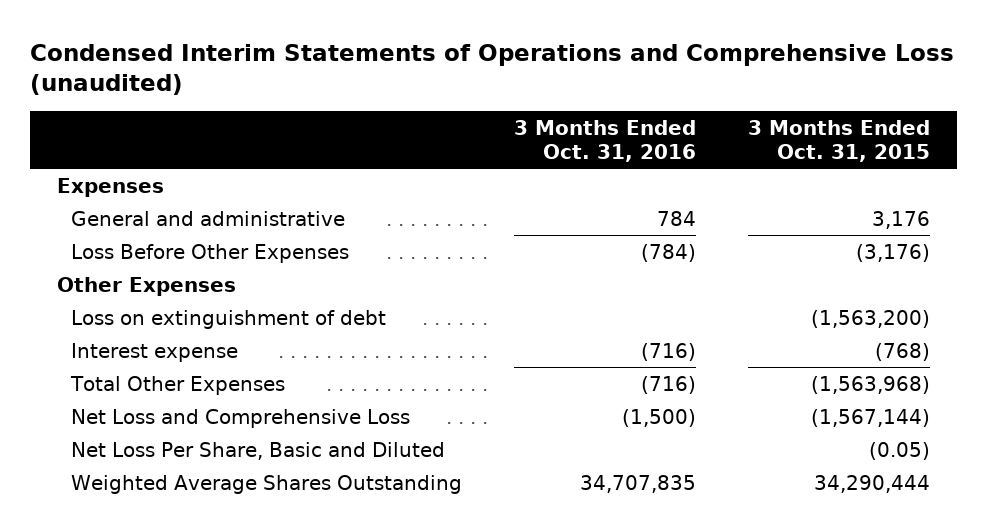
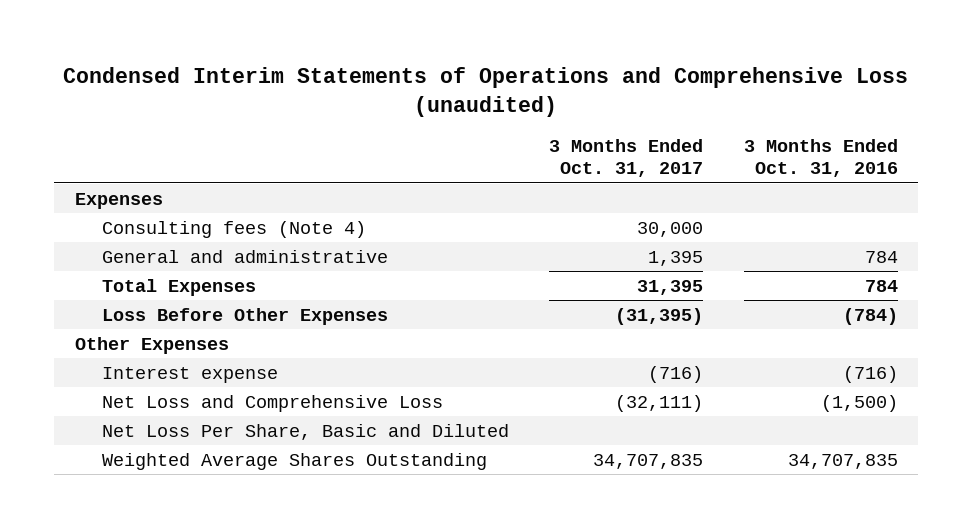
[748,119,931,162] 3 Months Ended Oct. 31, 2015 -> none
none -> [549,138,704,178] 3 Months Ended Oct. 31, 2017
none -> [101,220,366,238] Consulting fees (Note 4)
none -> [101,278,256,296] Total Expenses
[70,309,386,329] Loss on extinguishment of debt -> none
[69,375,285,395] Total Other Expenses -> none

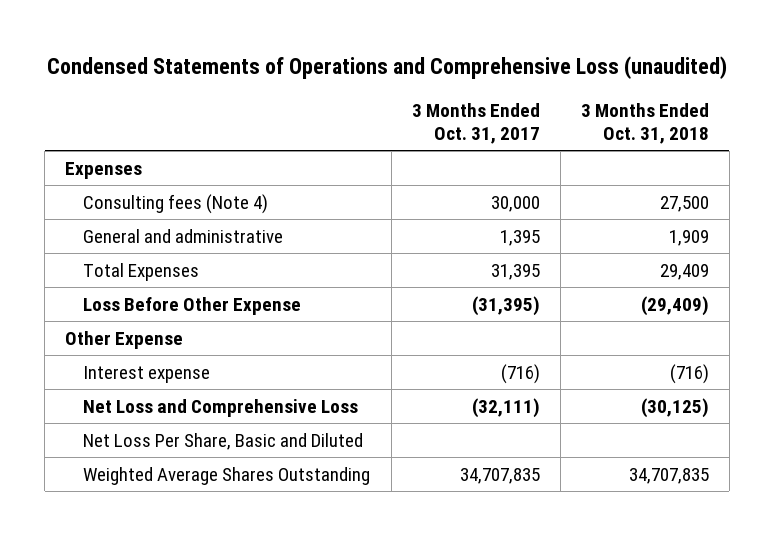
[63,67,909,118] Condensed Interim Statements of Operations and Comprehensive Loss (unaudited) -> [46,55,727,79] Condensed Statements of Operations and Comprehensive Loss (unaudited)
[744,138,899,178] 3 Months Ended Oct. 31, 2016 -> none
none -> [580,102,709,144] 3 Months Ended Oct. 31, 2018
[101,307,388,325] Loss Before Other Expenses -> [83,296,302,315] Loss Before Other Expense
[74,336,229,354] Other Expenses -> [65,330,184,349] Other Expense

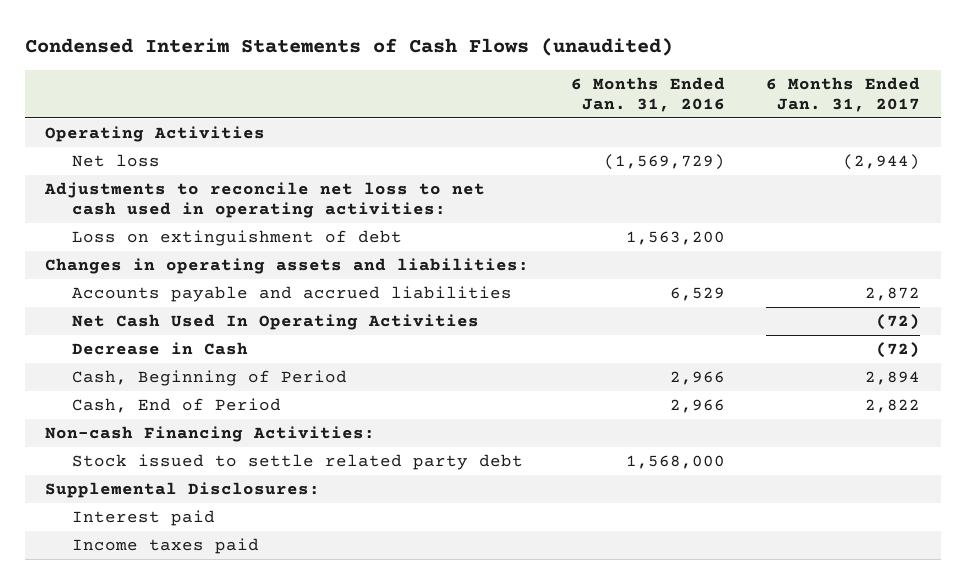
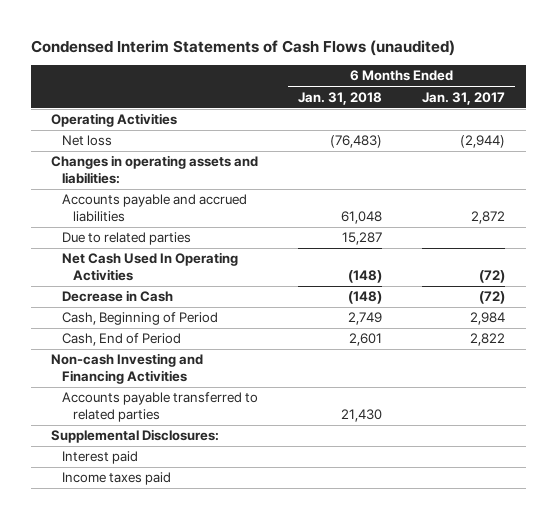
[570,76,725,113] 6 Months Ended Jan. 31, 2016 -> none
none -> [298,91,383,105] Jan. 31, 2018
[44,182,486,219] Adjustments to reconcile net loss to net cash used in operating activities: -> none
[71,230,402,247] Loss on extinguishment of debt -> none
none -> [62,232,192,246] Due to related parties
[864,371,920,386] 2,894 -> [470,312,506,326] 2,984
[71,454,523,471] Stock issued to settle related party debt -> none
[45,426,376,443] Non-cash Financing Activities: -> [50,353,203,385] Non-cash Investing and Financing Activities
none -> [62,392,259,423] Accounts payable transferred to related parties

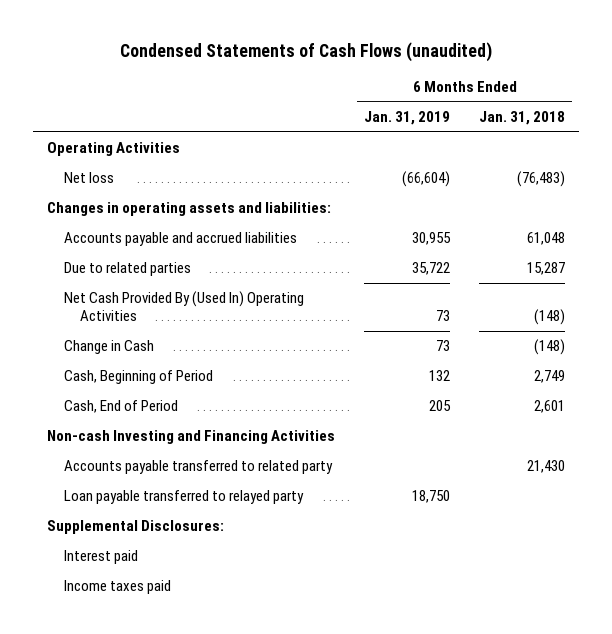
[30,39,455,56] Condensed Interim Statements of Cash Flows (unaudited) -> [120,41,493,62] Condensed Statements of Cash Flows (unaudited)
[422,91,506,105] Jan. 31, 2017 -> none
none -> [364,111,451,126] Jan. 31, 2019
[62,252,239,282] Net Cash Used In Operating Activities -> [63,291,304,322] Net Cash Provided By (Used In) Operating Activities
[62,290,174,303] Decrease in Cash -> [63,340,154,355] Change in Cash
[62,392,259,423] Accounts payable transferred to related parties -> [63,460,333,475] Accounts payable transferred to related party
none -> [63,490,304,505] Loan payable transferred to relayed party

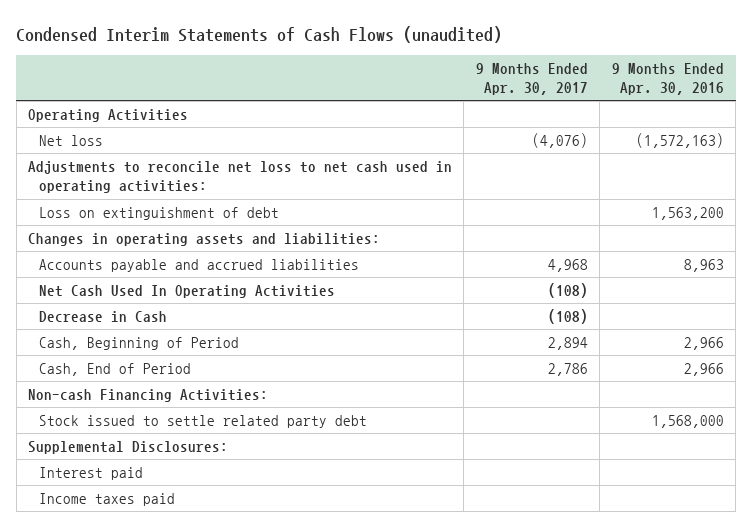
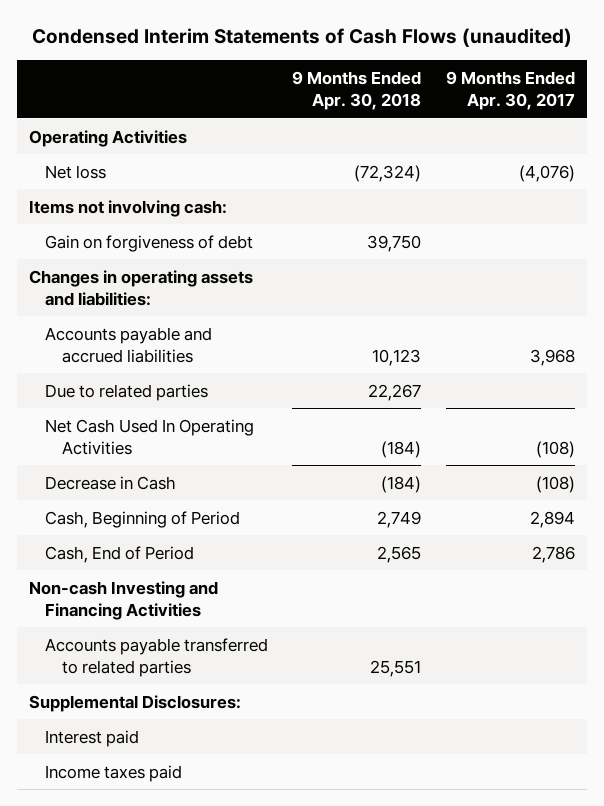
[611,62,724,96] 9 Months Ended Apr. 30, 2016 -> none
none -> [292,70,422,111] 9 Months Ended Apr. 30, 2018
[27,160,452,194] Adjustments to reconcile net loss to net cash used in operating activities: -> none
[39,206,280,220] Loss on extinguishment of debt -> none
none -> [29,199,228,217] Items not involving cash:
none -> [45,234,254,252] Gain on forgiveness of debt
[547,258,588,272] 4,968 -> [529,348,575,366] 3,968
none -> [45,383,209,401] Due to related parties
[39,414,368,428] Stock issued to settle related party debt -> none
[27,388,268,402] Non-cash Financing Activities: -> [29,580,219,620] Non-cash Investing and Financing Activities
none -> [45,637,269,677] Accounts payable transferred to related parties

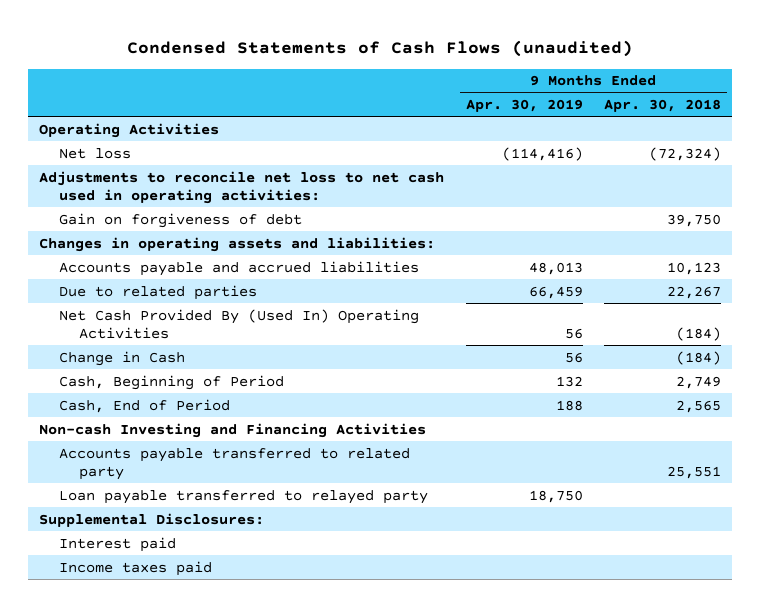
[31,28,572,48] Condensed Interim Statements of Cash Flows (unaudited) -> [127,39,634,57] Condensed Statements of Cash Flows (unaudited)
[445,70,575,111] 9 Months Ended Apr. 30, 2017 -> none
none -> [465,98,583,112] Apr. 30, 2019
[29,199,228,217] Items not involving cash: -> none
none -> [39,170,445,205] Adjustments to reconcile net loss to net cash used in operating activities:
[45,418,255,455] Net Cash Used In Operating Activities -> [59,308,420,340] Net Cash Provided By (Used In) Operating Activities
[45,475,177,490] Decrease in Cash -> [59,350,186,366] Change in Cash
[45,637,269,677] Accounts payable transferred to related parties -> [59,447,411,481] Accounts payable transferred to related party
none -> [59,489,429,504] Loan payable transferred to relayed party

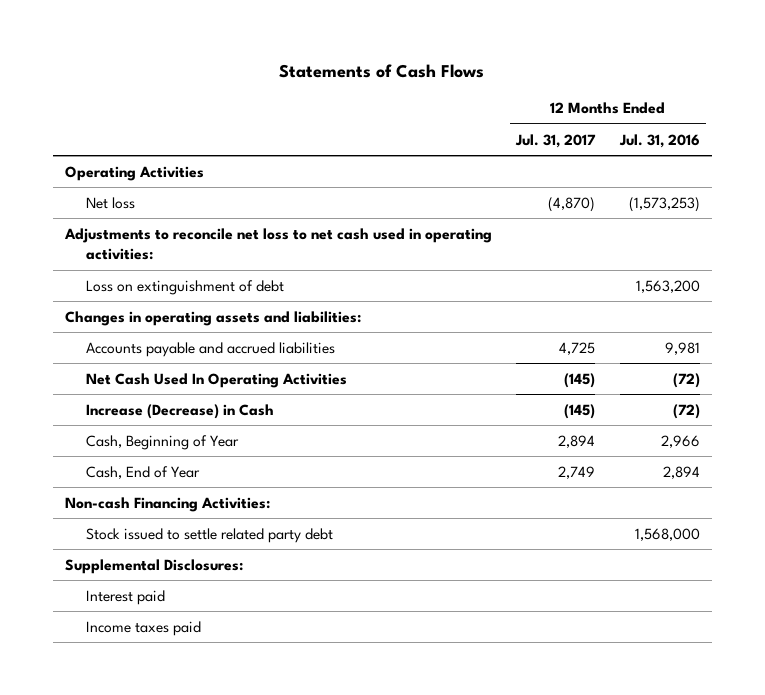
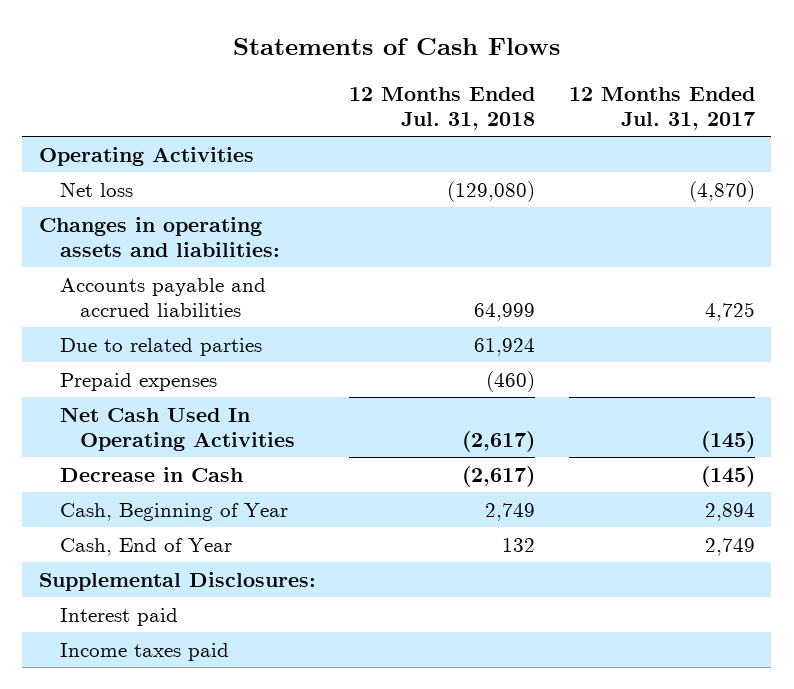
[618,133,700,148] Jul. 31, 2016 -> none
none -> [349,87,536,130] 12 Months Ended Jul. 31, 2018
[63,227,492,260] Adjustments to reconcile net loss to net cash used in operating activities: -> none
[86,279,285,295] Loss on extinguishment of debt -> none
none -> [59,337,262,356] Due to related parties
none -> [59,372,217,391] Prepaid expenses
[86,403,275,419] Increase (Decrease) in Cash -> [59,466,243,482] Decrease in Cash
[64,496,270,512] Non-cash Financing Activities: -> none
[86,527,334,543] Stock issued to settle related party debt -> none

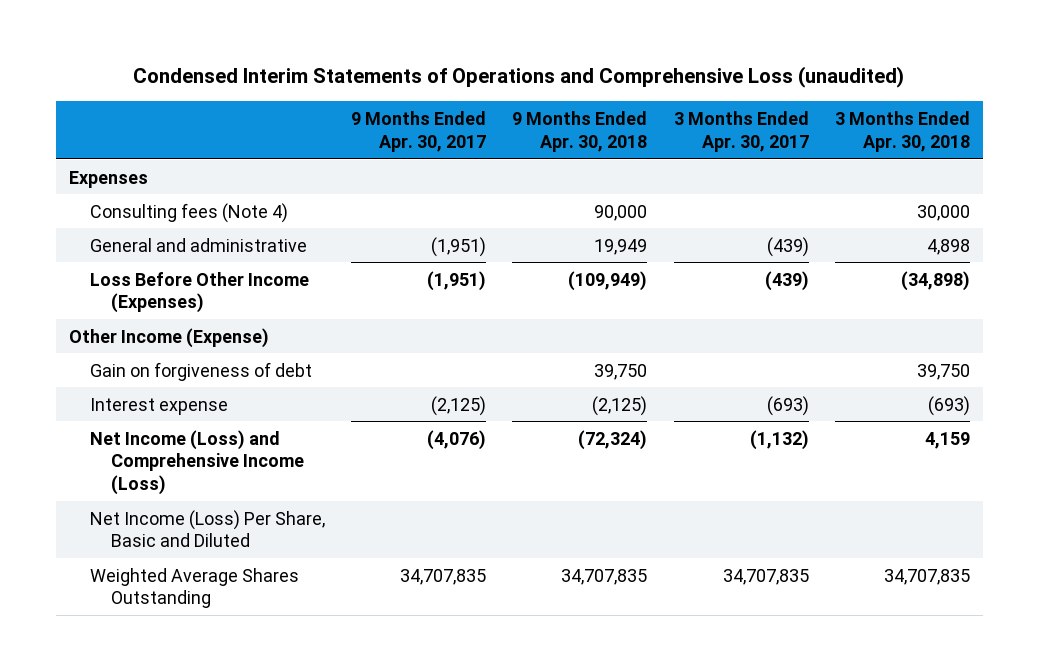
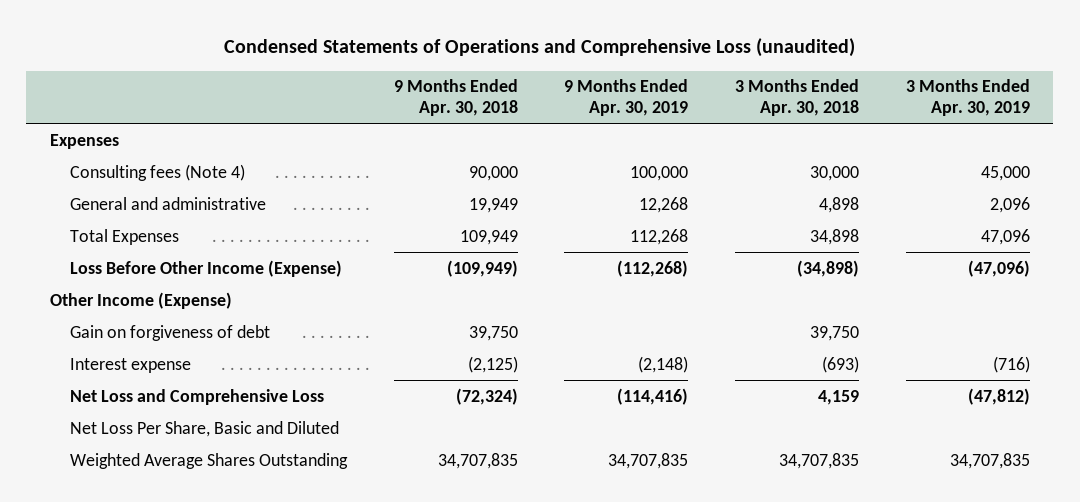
[133,66,905,89] Condensed Interim Statements of Operations and Comprehensive Loss (unaudited) -> [223,38,855,58] Condensed Statements of Operations and Comprehensive Loss (unaudited)
[350,110,486,152] 9 Months Ended Apr. 30, 2017 -> none
[673,110,809,152] 3 Months Ended Apr. 30, 2017 -> none
none -> [564,79,689,116] 9 Months Ended Apr. 30, 2019
none -> [905,79,1030,116] 3 Months Ended Apr. 30, 2019
none -> [69,228,179,245] Total Expenses
[89,271,309,314] Loss Before Other Income (Expenses) -> [69,259,342,277] Loss Before Other Income (Expense)
[89,429,304,496] Net Income (Loss) and Comprehensive Income (Loss) -> [69,388,324,405] Net Loss and Comprehensive Loss
[89,509,325,548] Net Income (Loss) Per Share, Basic and Diluted -> [69,420,339,437] Net Loss Per Share, Basic and Diluted

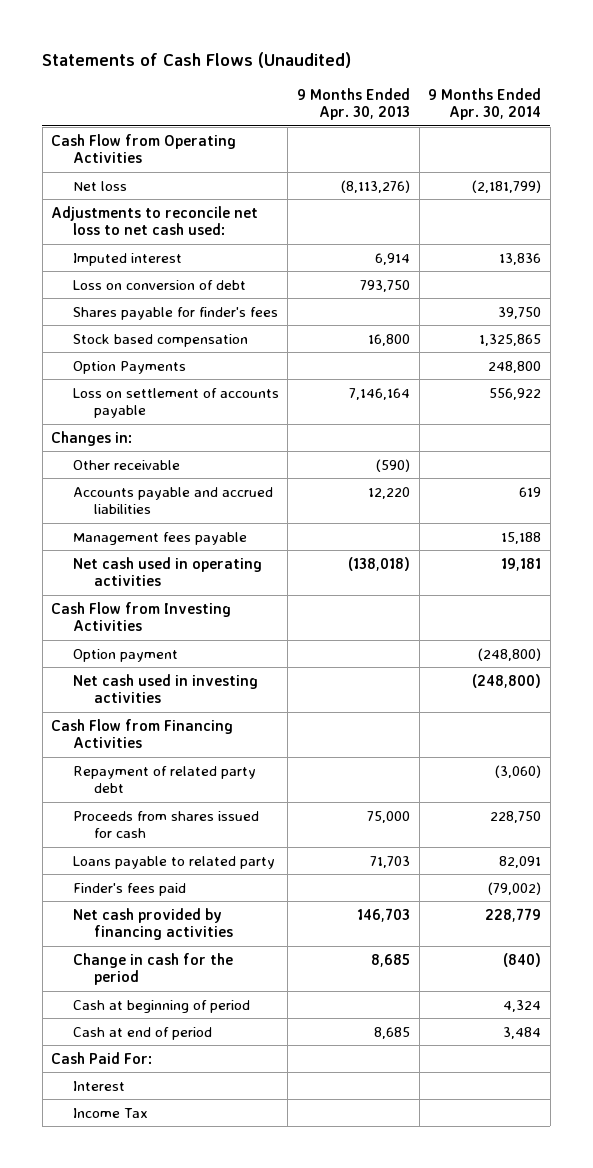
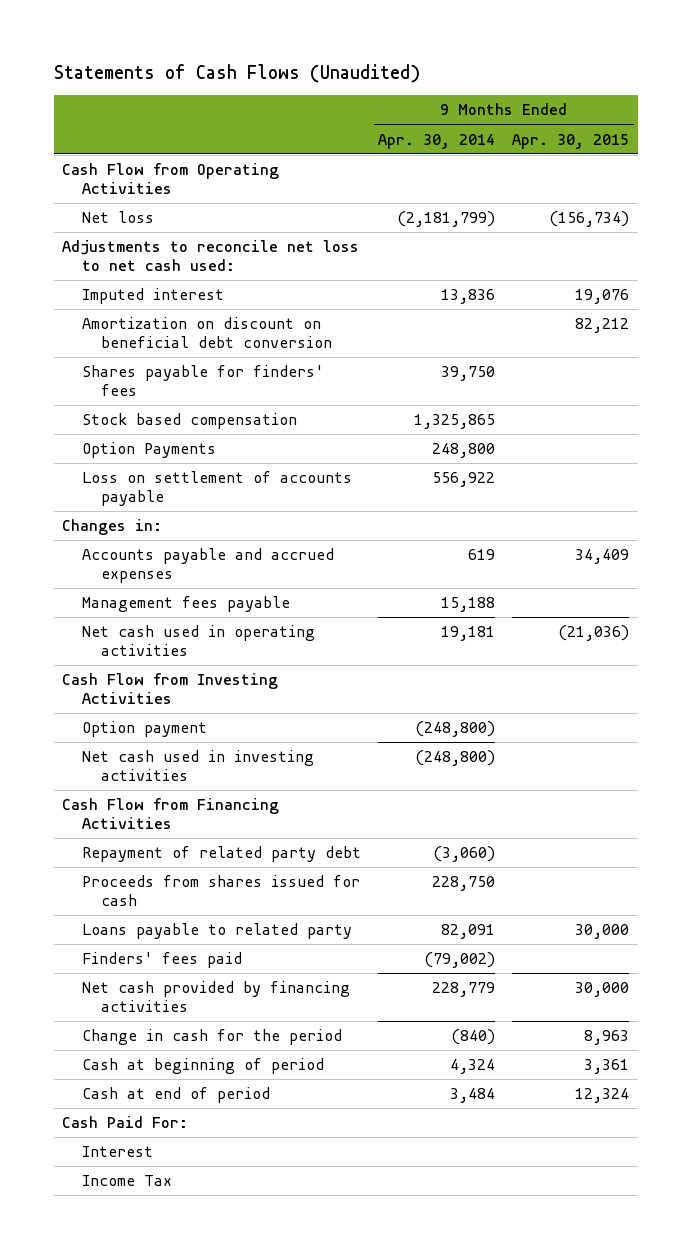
[296,87,410,121] 9 Months Ended Apr. 30, 2013 -> none
none -> [512,133,630,149] Apr. 30, 2015
[72,279,246,290] Loss on conversion of debt -> none
none -> [81,317,333,348] Amortization on discount on beneficial debt conversion
[72,306,278,320] Shares payable for finder's fees -> [81,365,324,396] Shares payable for finders' fees
[72,459,180,470] Other receivable -> none
[72,486,273,515] Accounts payable and accrued liabilities -> [81,548,334,583] Accounts payable and accrued expenses
[72,882,186,896] Finder's fees paid -> [81,952,242,969] Finders' fees paid

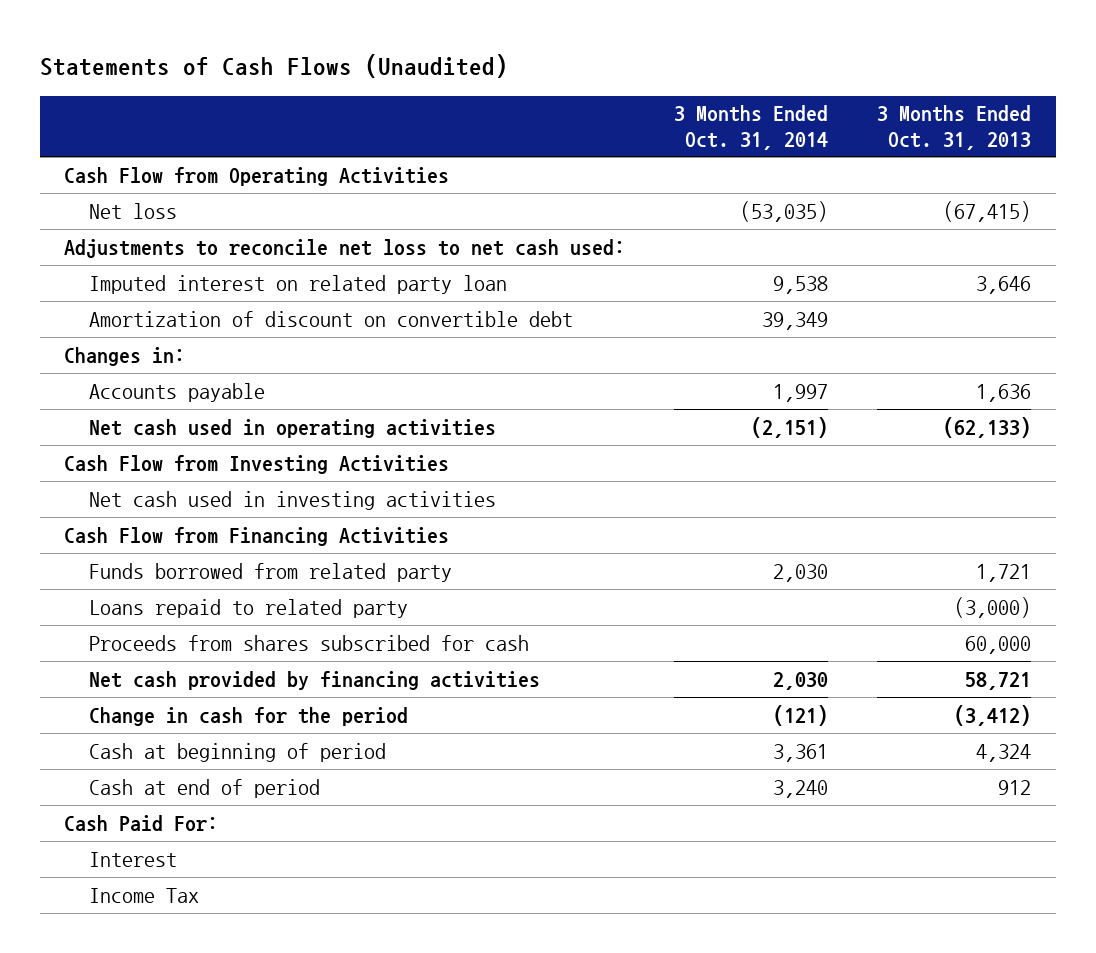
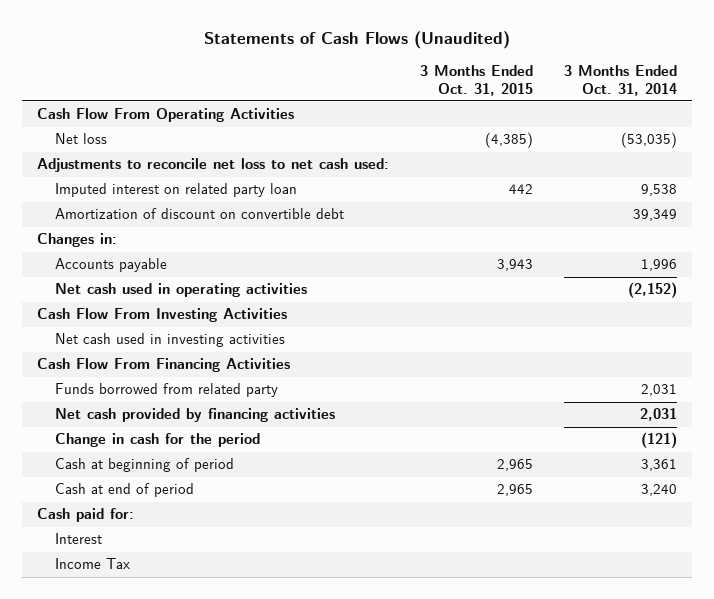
[877,105,1032,150] 3 Months Ended Oct. 31, 2013 -> none
none -> [419,65,533,96] 3 Months Ended Oct. 31, 2015
[64,166,450,186] Cash Flow from Operating Activities -> [37,108,295,123] Cash Flow From Operating Activities
[773,383,829,402] 1,997 -> [640,259,677,272] 1,996
[751,416,829,438] (2,151) -> [627,282,677,299] (2,152)
[64,454,450,474] Cash Flow from Investing Activities -> [37,308,288,323] Cash Flow From Investing Activities
[88,598,408,618] Loans repaid to related party -> none
[88,634,529,651] Proceeds from shares subscribed for cash -> none
[64,526,450,546] Cash Flow from Financing Activities -> [37,358,291,373] Cash Flow From Financing Activities
[773,563,829,582] 2,030 -> [640,384,677,397] 2,031
[773,671,829,690] 2,030 -> [639,408,677,422] 2,031
[64,814,219,831] Cash Paid For: -> [37,508,135,523] Cash paid for:

